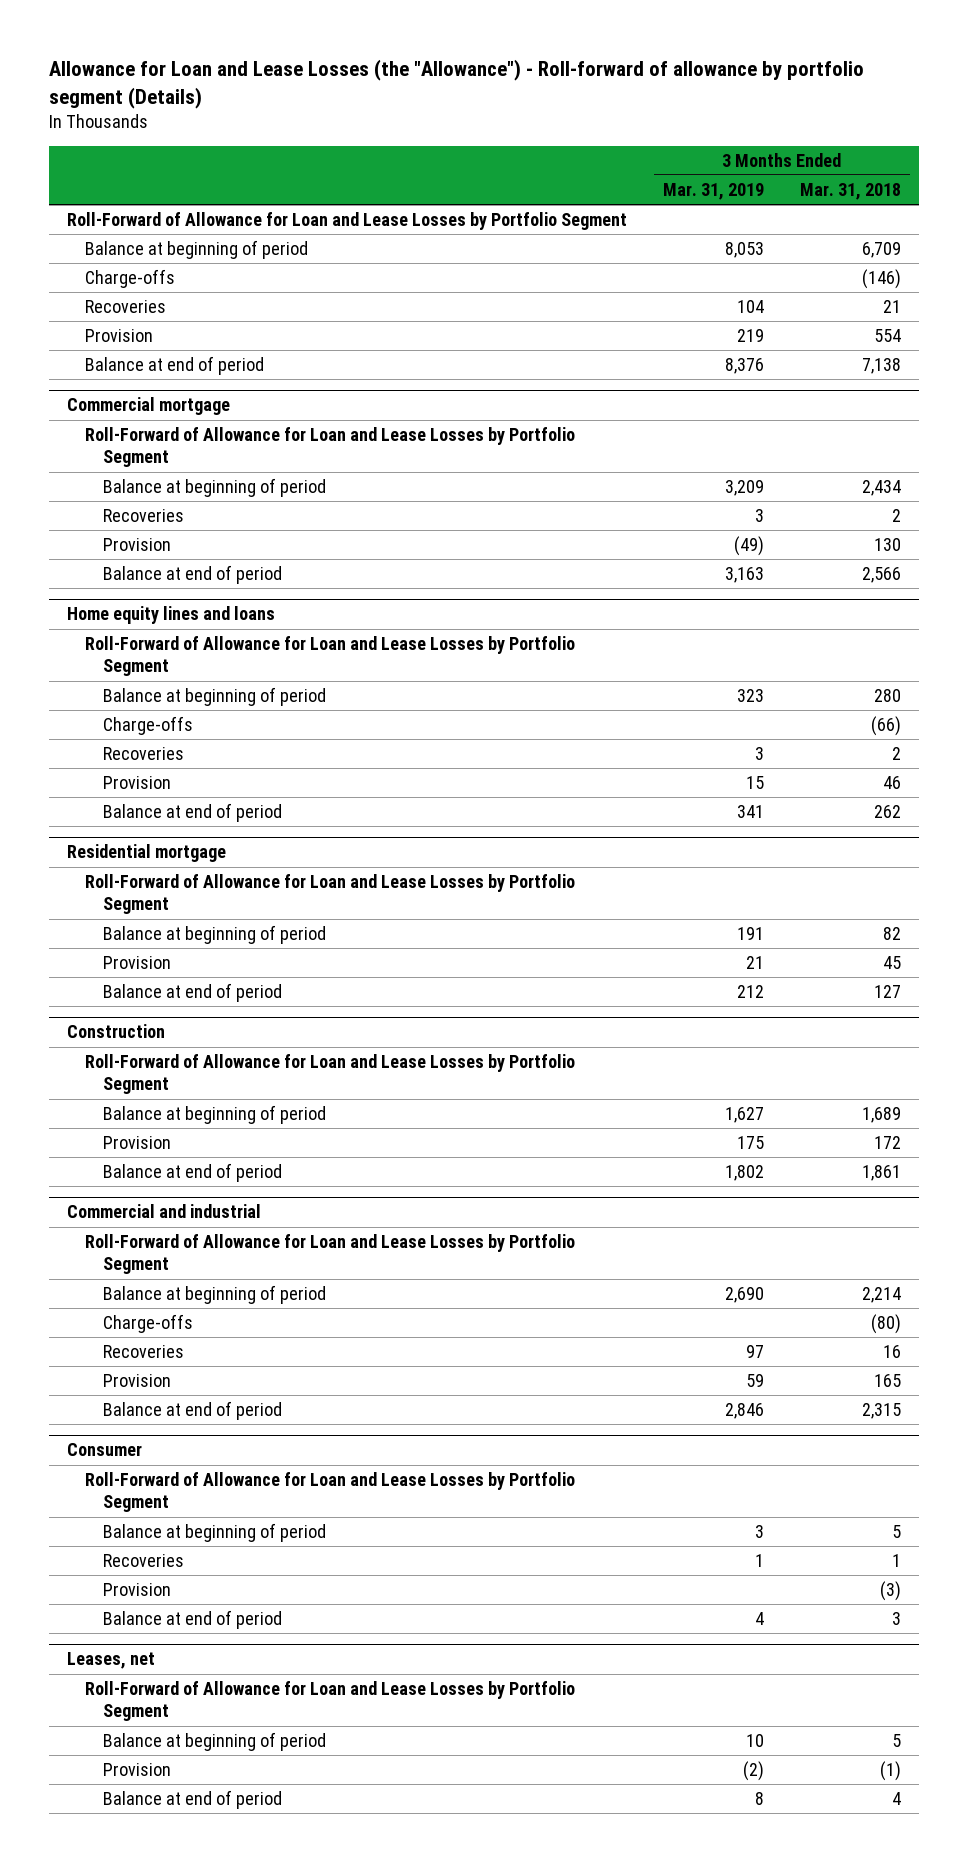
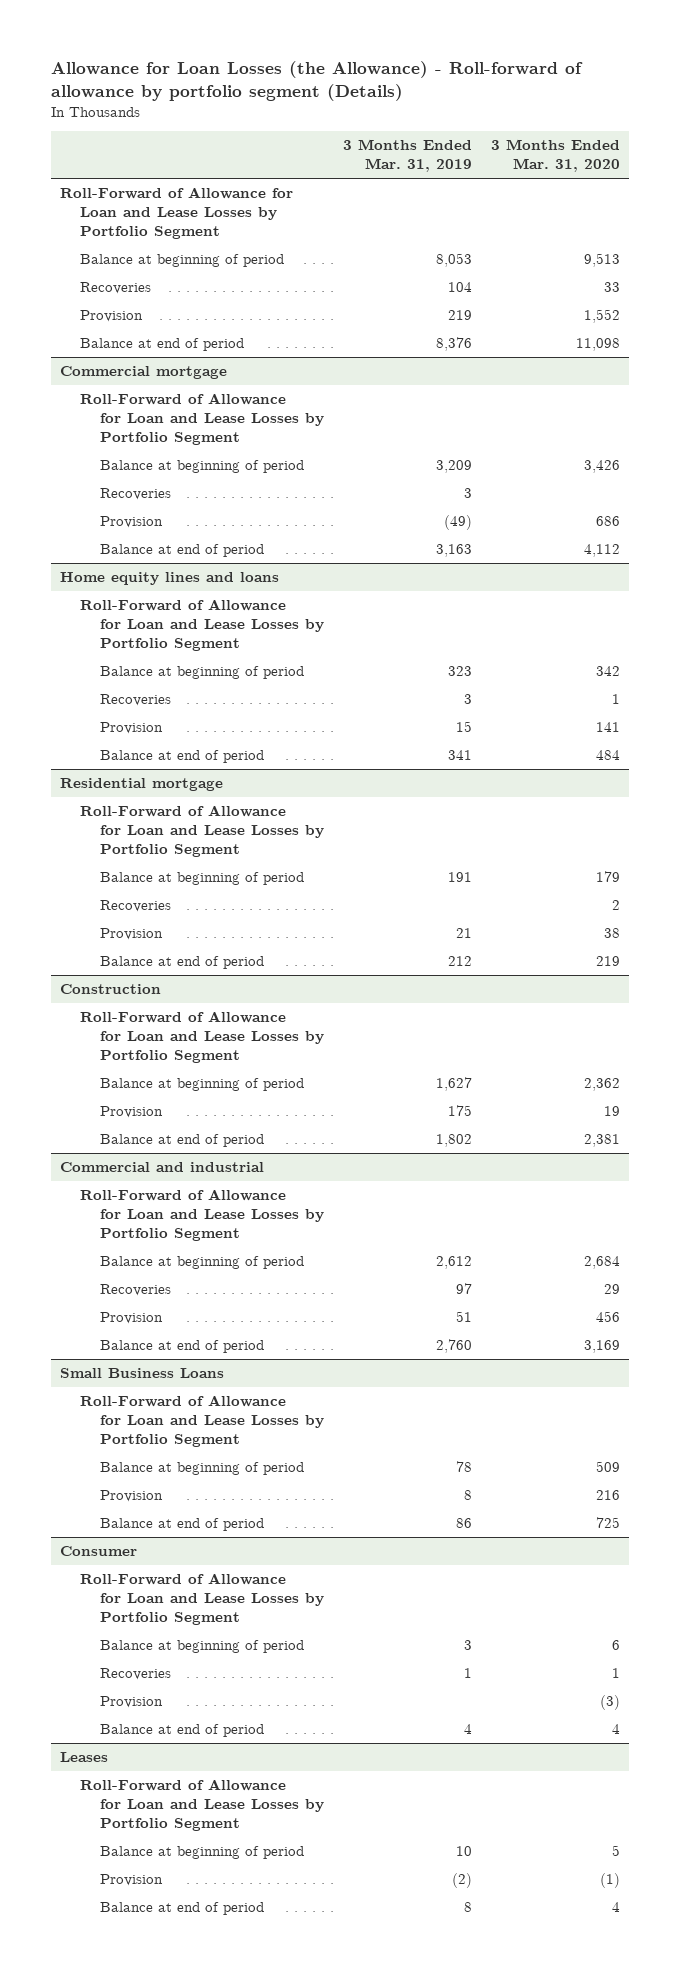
[48,59,864,109] Allowance for Loan and Lease Losses (the "Allowance") - Roll-forward of allowance by portfolio segment (Details) -> [50,60,583,101] Allowance for Loan Losses (the Allowance) - Roll-forward of allowance by portfolio segment (Details)
[799,182,901,200] Mar. 31, 2018 -> none
none -> [490,139,620,173] 3 Months Ended Mar. 31, 2020
[84,268,175,288] Charge-offs -> none
[102,715,193,735] Charge-offs -> none
none -> [100,900,172,913] Recoveries
[102,1313,193,1333] Charge-offs -> none
[724,1286,764,1303] 2,690 -> [435,1256,472,1270] 2,612
[745,1373,764,1387] 59 -> [455,1311,472,1323] 51
[724,1402,764,1419] 2,846 -> [435,1339,472,1354] 2,760
none -> [59,1368,224,1379] Small Business Loans
none -> [80,1395,325,1447] Roll-Forward of Allowance for Loan and Lease Losses by Portfolio Segment
none -> [100,1462,305,1476] Balance at beginning of period
none -> [100,1490,164,1503] Provision
none -> [100,1518,265,1532] Balance at end of period
[66,1652,155,1670] Leases, net -> [59,1752,108,1763] Leases

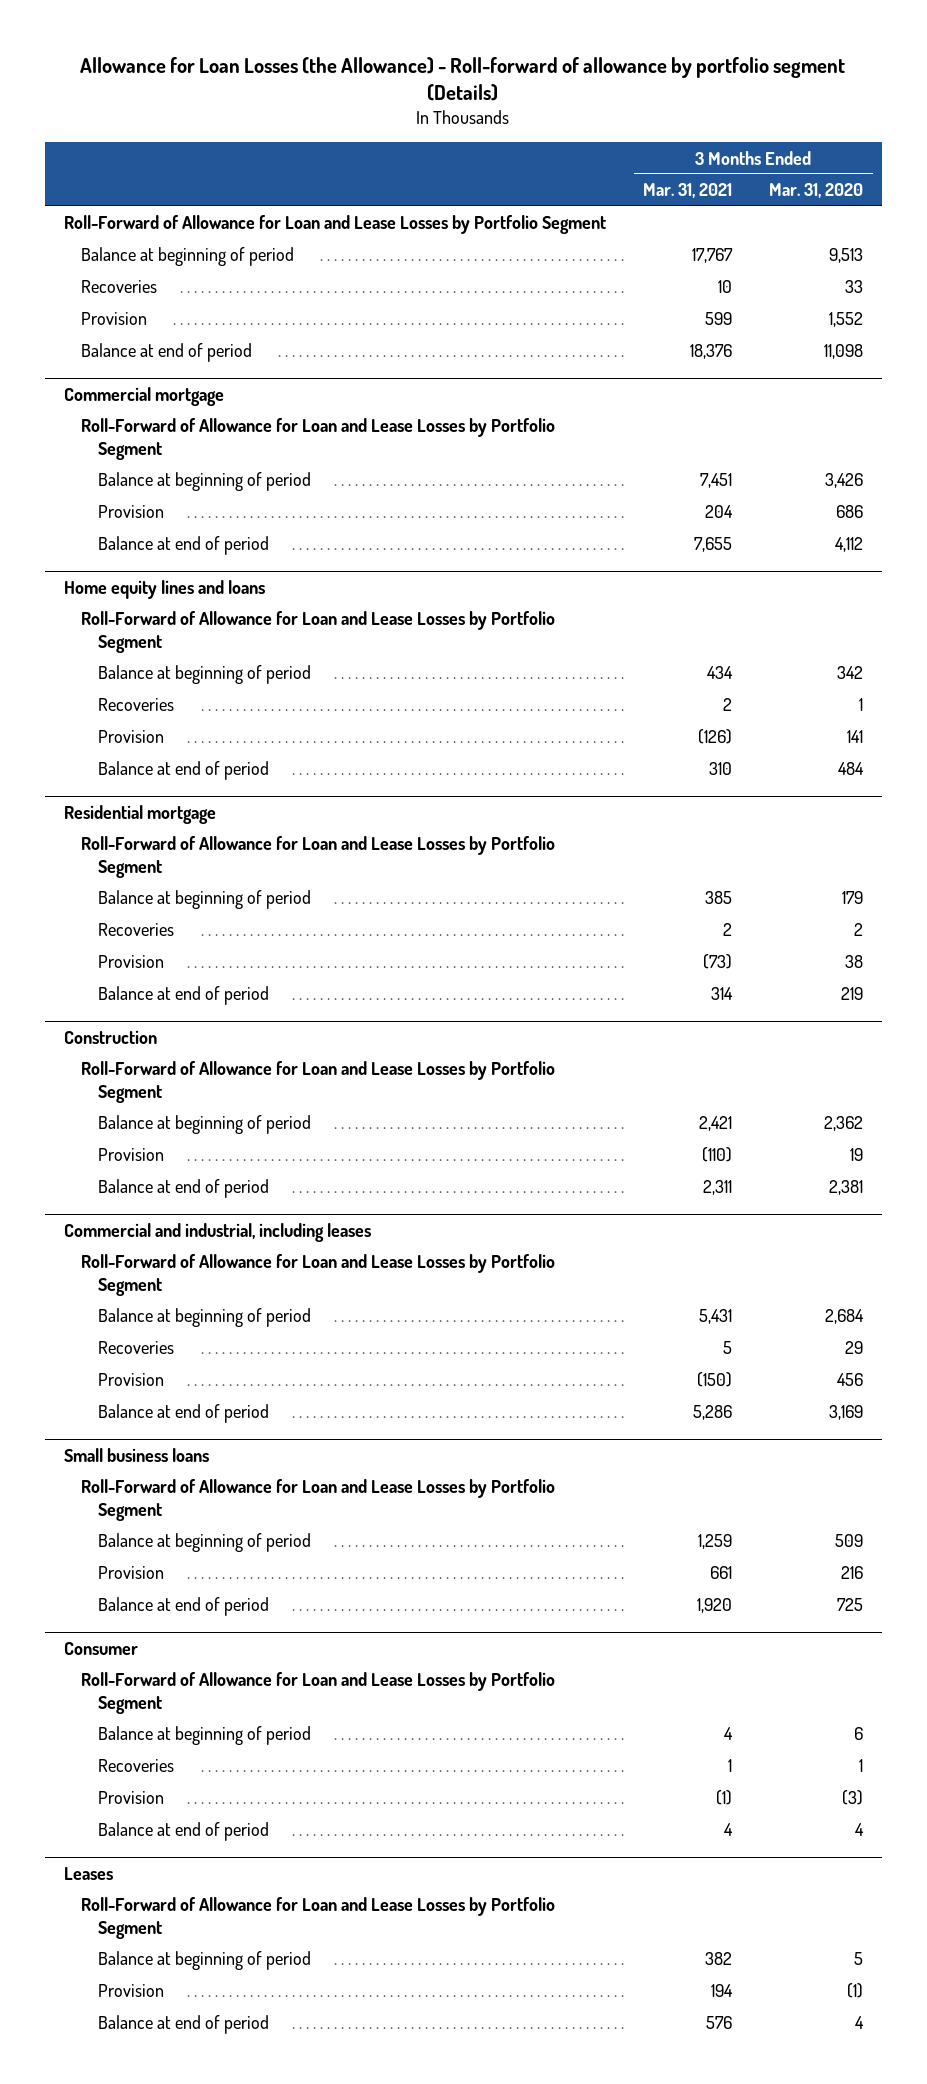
[342,139,472,173] 3 Months Ended Mar. 31, 2019 -> none
none -> [642,183,732,199] Mar. 31, 2021
[100,488,172,501] Recoveries -> none
[59,1162,264,1173] Commercial and industrial -> [63,1222,371,1242] Commercial and industrial, including leases
[59,1368,224,1379] Small Business Loans -> [63,1447,209,1462] Small business loans

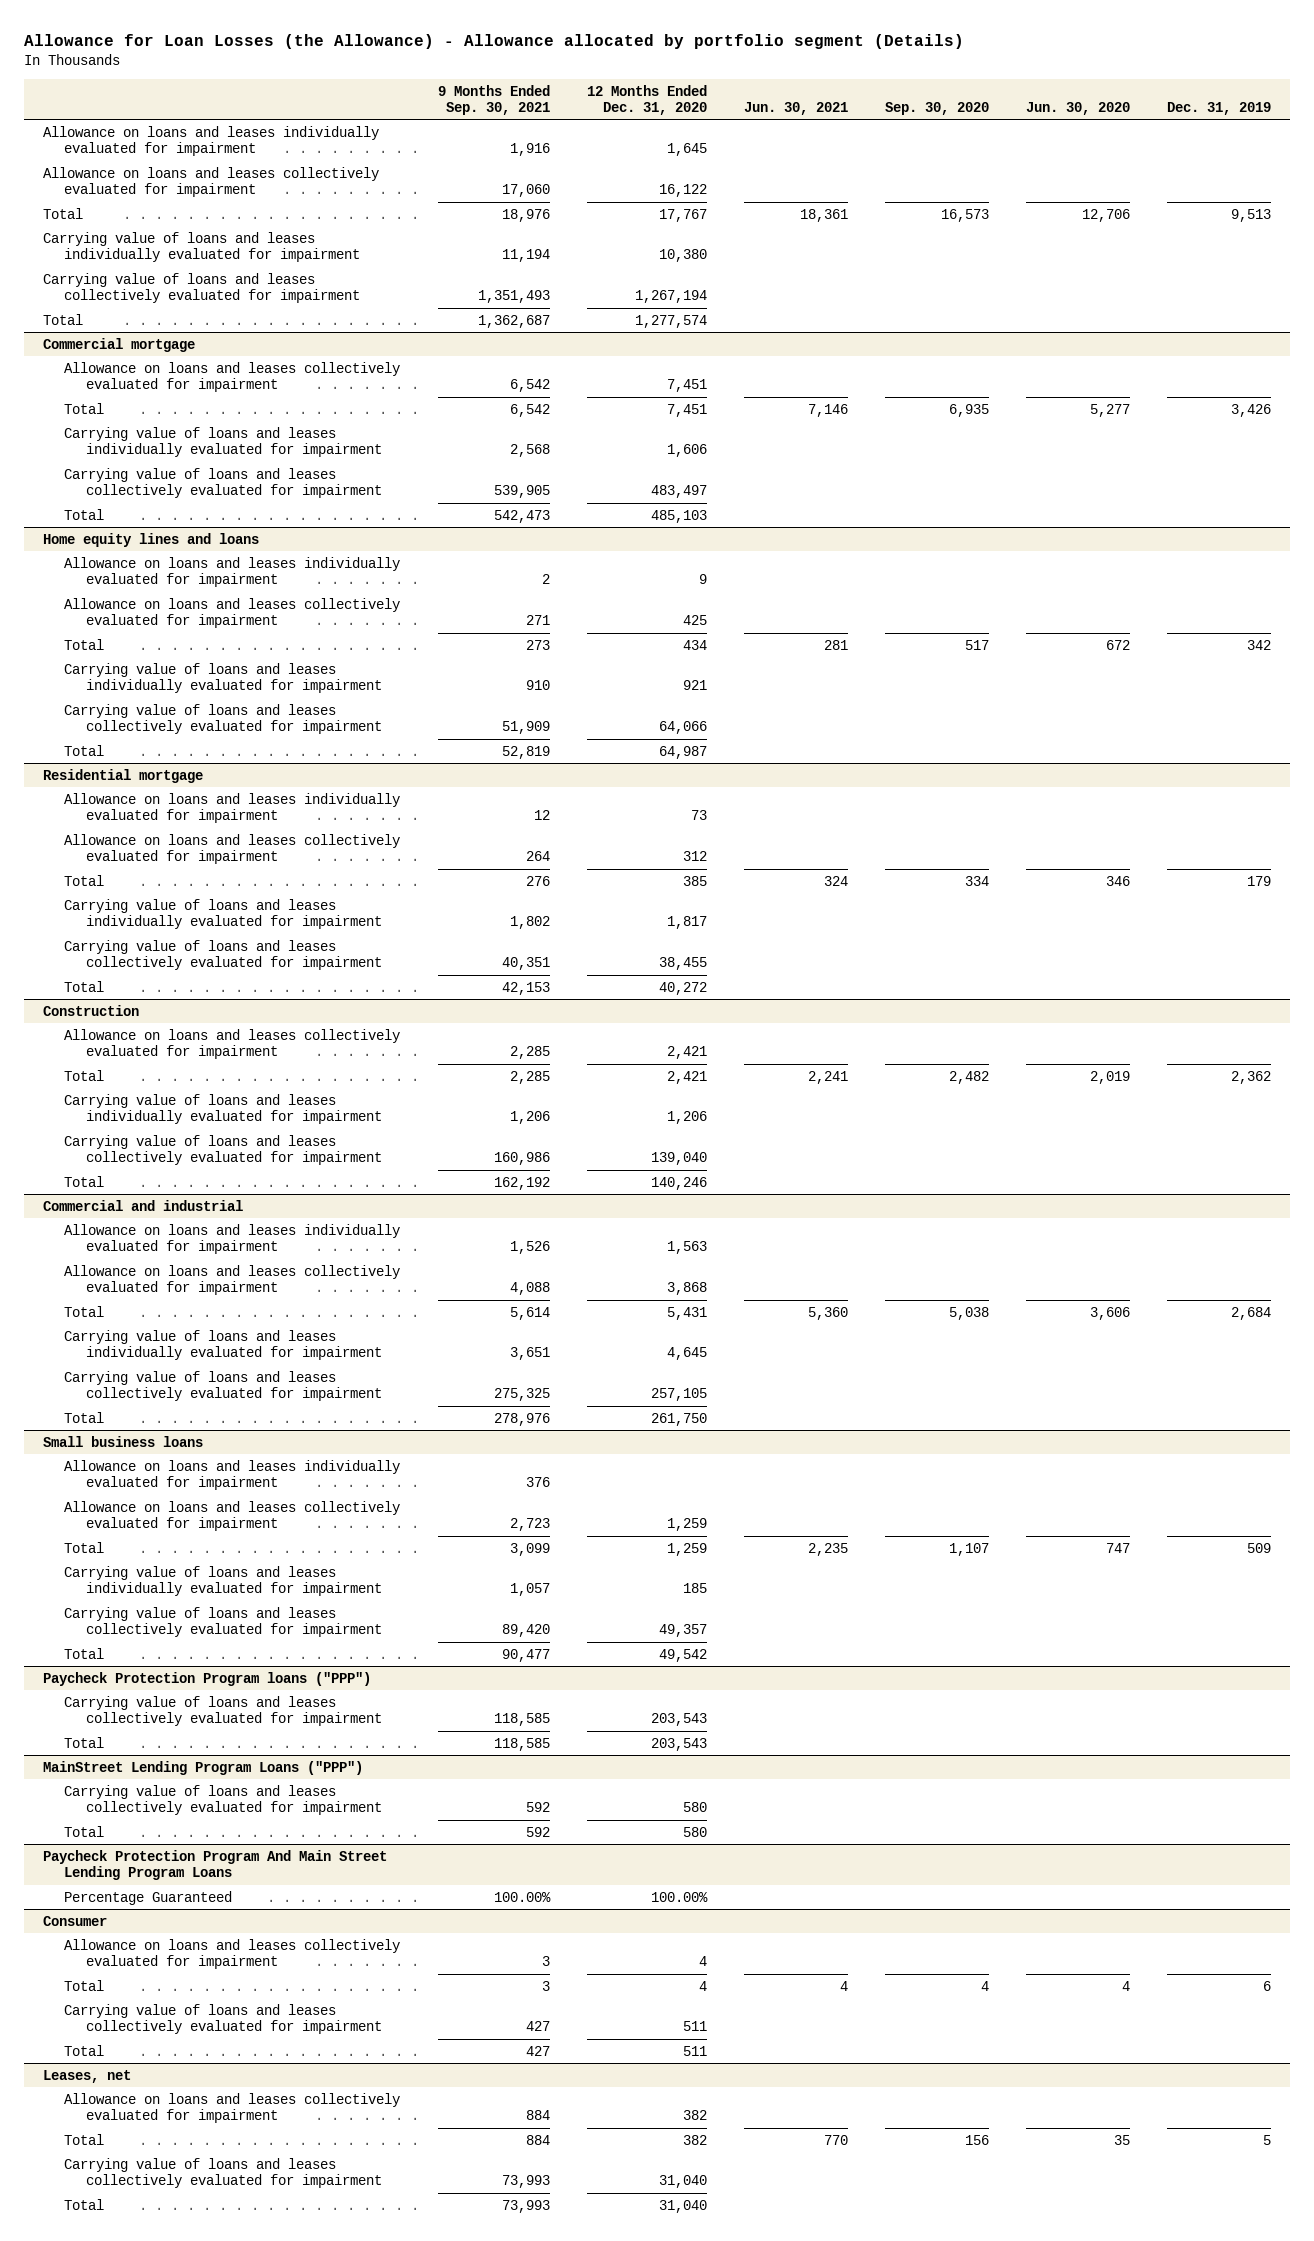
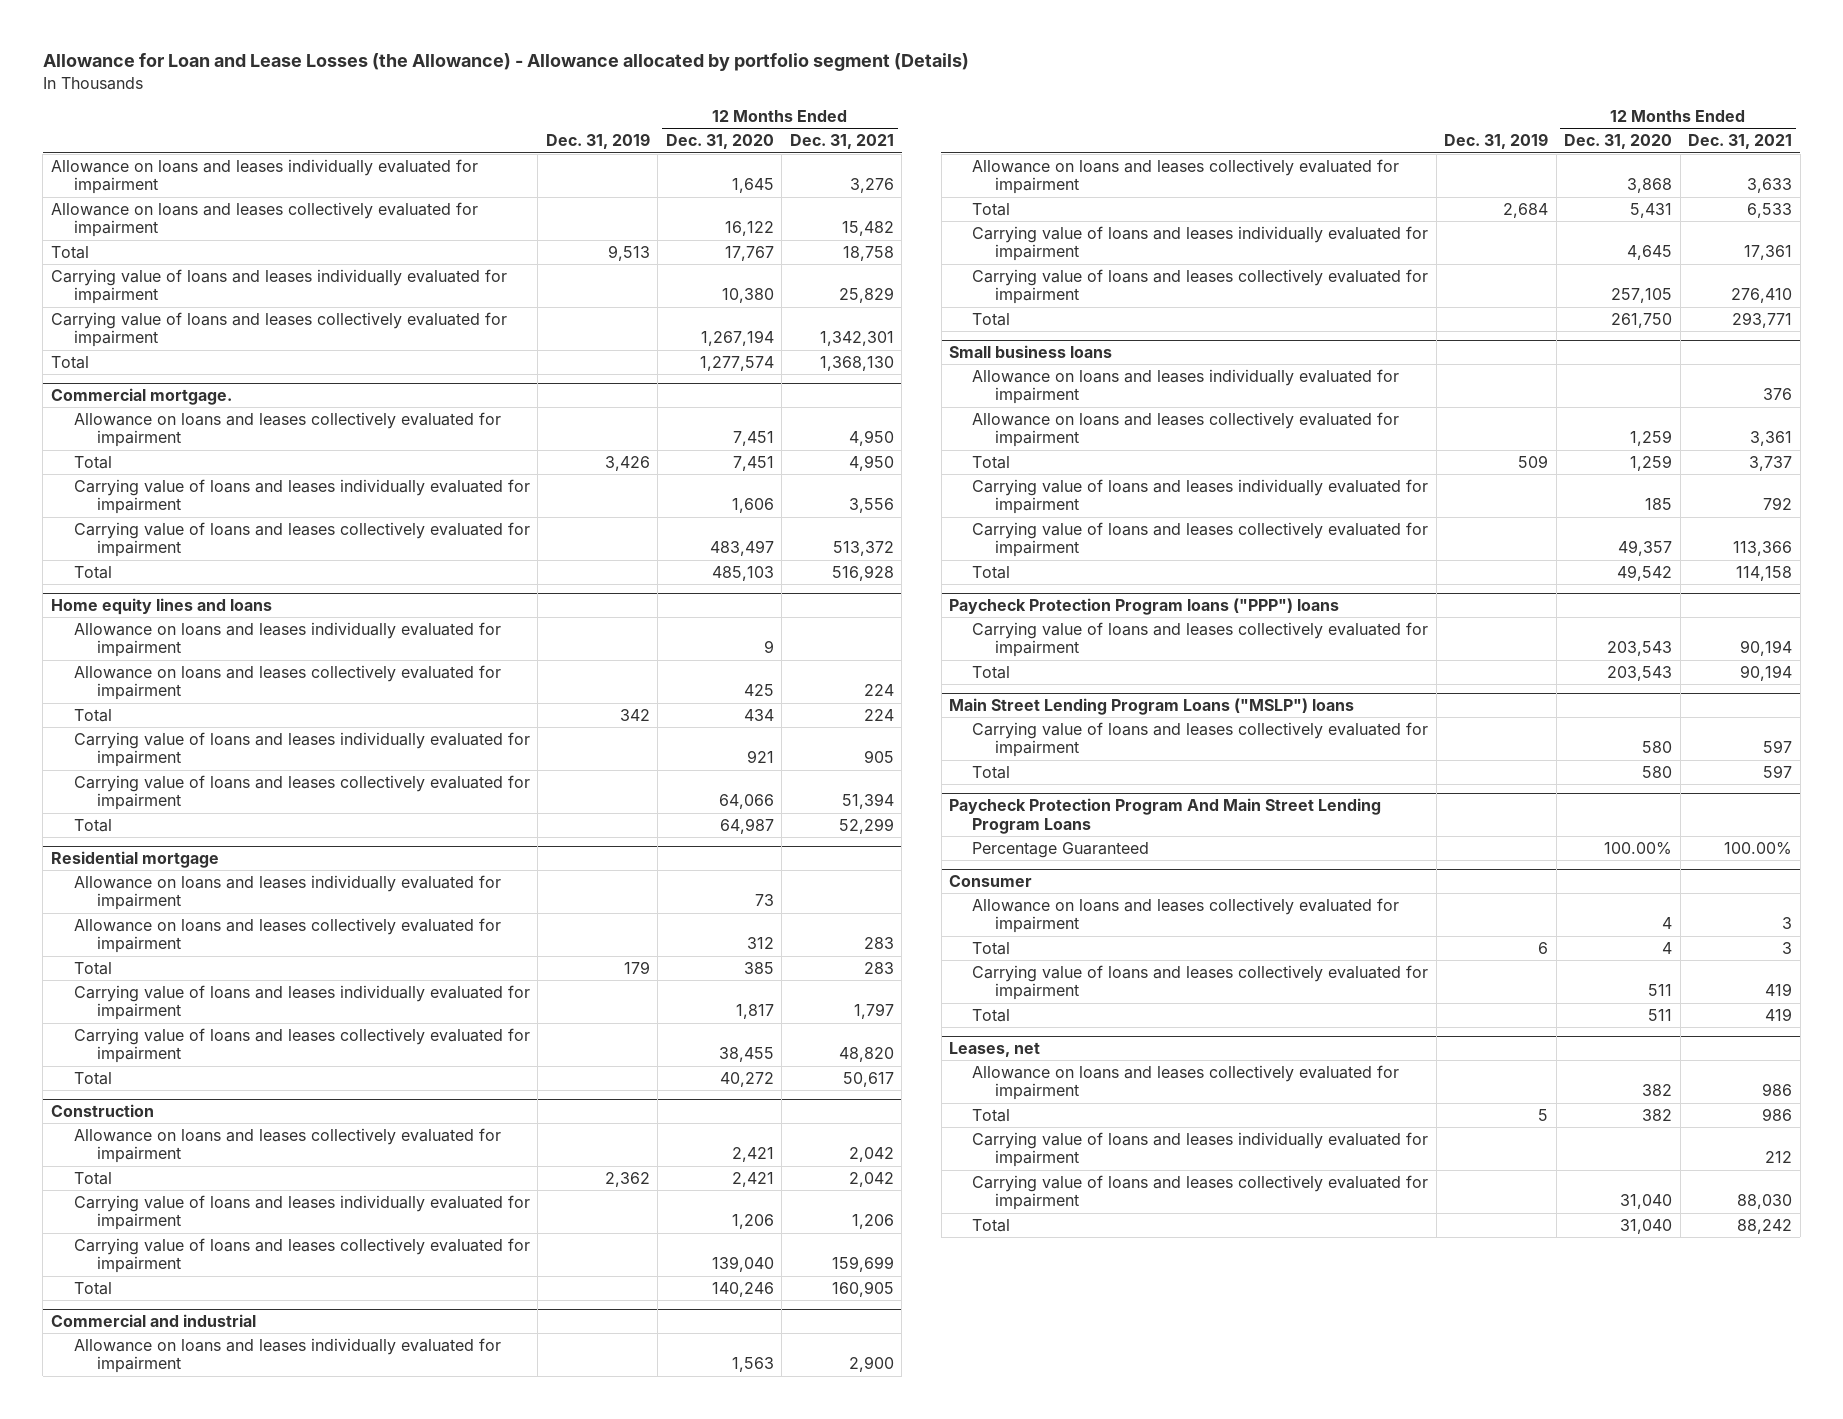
[24,33,965,49] Allowance for Loan Losses (the Allowance) - Allowance allocated by portfolio segment (Details) -> [42,53,969,72] Allowance for Loan and Lease Losses (the Allowance) - Allowance allocated by portfolio segment (Details)
[437,84,550,115] 9 Months Ended Sep. 30, 2021 -> none
[743,101,848,115] Jun. 30, 2021 -> none
[885,101,990,115] Sep. 30, 2020 -> none
[1026,101,1131,115] Jun. 30, 2020 -> none
none -> [789,134,894,150] Dec. 31, 2021
[42,337,195,352] Commercial mortgage -> [50,388,232,406] Commercial mortgage.
[42,1671,371,1686] Paycheck Protection Program loans ("PPP") -> [949,598,1340,616] Paycheck Protection Program loans ("PPP") loans
[42,1760,363,1775] MainStreet Lending Program Loans ("PPP") -> [949,698,1355,716] Main Street Lending Program Loans ("MSLP") loans
none -> [972,1131,1429,1168] Carrying value of loans and leases individually evaluated for impairment

